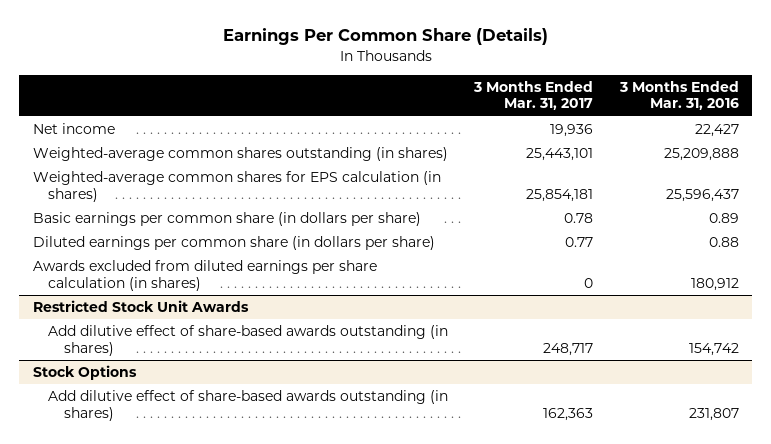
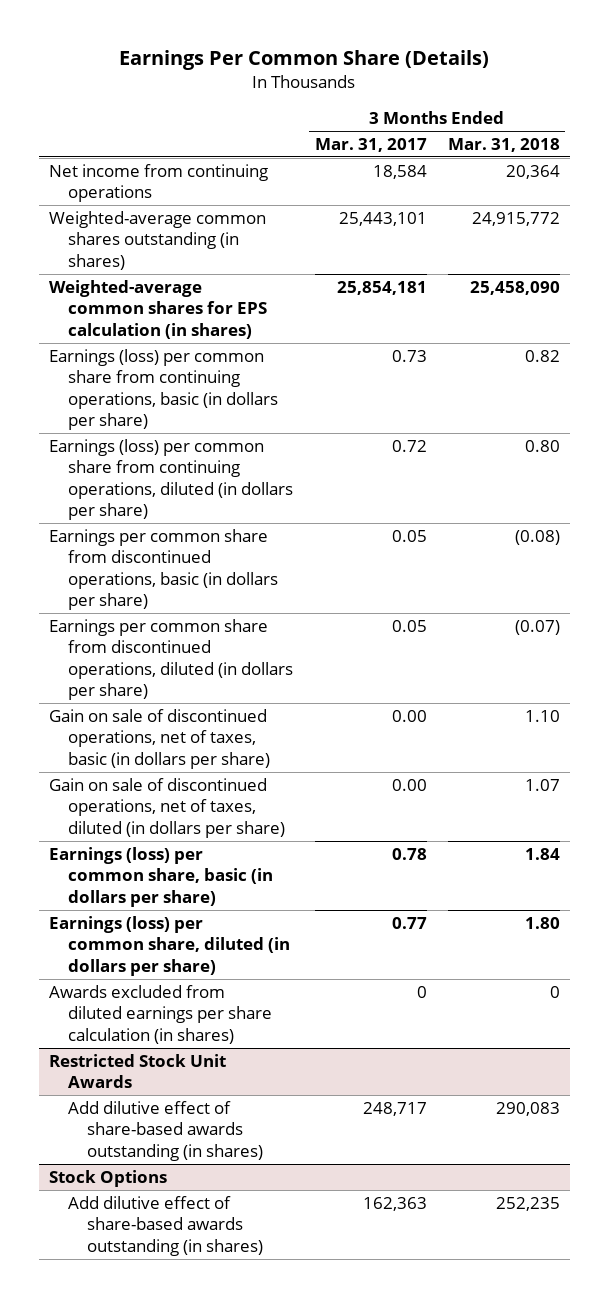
[618,81,739,111] 3 Months Ended Mar. 31, 2016 -> none
none -> [447,137,560,152] Mar. 31, 2018
[32,123,115,135] Net income -> none
none -> [49,163,269,203] Net income from continuing operations
none -> [49,348,279,431] Earnings (loss) per common share from continuing operations, basic (in dollars per share)
none -> [49,438,294,521] Earnings (loss) per common share from continuing operations, diluted (in dollars per share)
none -> [49,528,279,611] Earnings per common share from discontinued operations, basic (in dollars per share)
none -> [49,618,294,701] Earnings per common share from discontinued operations, diluted (in dollars per share)
none -> [49,708,271,769] Gain on sale of discontinued operations, net of taxes, basic (in dollars per share)
none -> [49,777,286,838] Gain on sale of discontinued operations, net of taxes, diluted (in dollars per share)
[32,212,421,227] Basic earnings per common share (in dollars per share) -> [49,846,274,907] Earnings (loss) per common share, basic (in dollars per share)
[32,236,435,251] Diluted earnings per common share (in dollars per share) -> [49,915,291,976] Earnings (loss) per common share, diluted (in dollars per share)

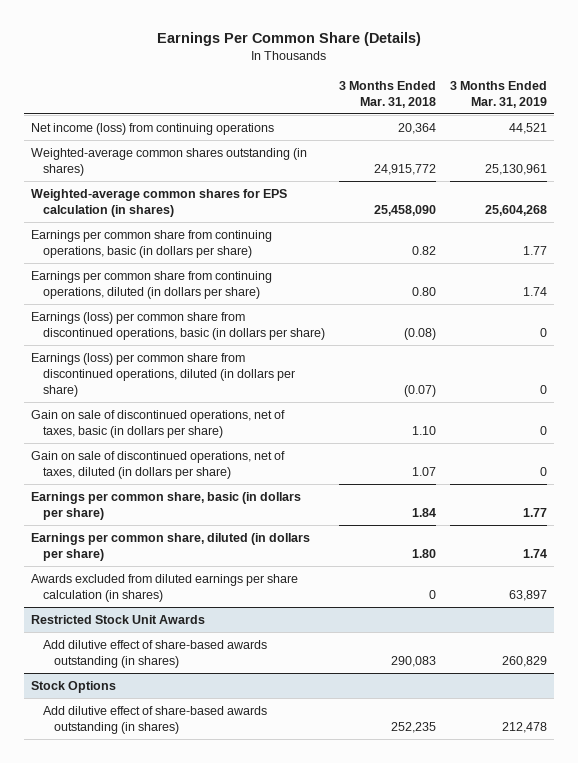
[314,137,427,152] Mar. 31, 2017 -> none
none -> [450,80,548,108] 3 Months Ended Mar. 31, 2019
[49,163,269,203] Net income from continuing operations -> [31,122,275,135] Net income (loss) from continuing operations
[49,348,279,431] Earnings (loss) per common share from continuing operations, basic (in dollars per share) -> [31,229,273,258] Earnings per common share from continuing operations, basic (in dollars per share)
[49,438,294,521] Earnings (loss) per common share from continuing operations, diluted (in dollars per share) -> [31,270,273,299] Earnings per common share from continuing operations, diluted (in dollars per share)
[49,528,279,611] Earnings per common share from discontinued operations, basic (in dollars per share) -> [31,311,325,340] Earnings (loss) per common share from discontinued operations, basic (in dollars per share)
[49,618,294,701] Earnings per common share from discontinued operations, diluted (in dollars per share) -> [31,352,295,397] Earnings (loss) per common share from discontinued operations, diluted (in dollars per share)
[49,846,274,907] Earnings (loss) per common share, basic (in dollars per share) -> [31,491,302,520] Earnings per common share, basic (in dollars per share)
[49,915,291,976] Earnings (loss) per common share, diluted (in dollars per share) -> [31,532,311,561] Earnings per common share, diluted (in dollars per share)

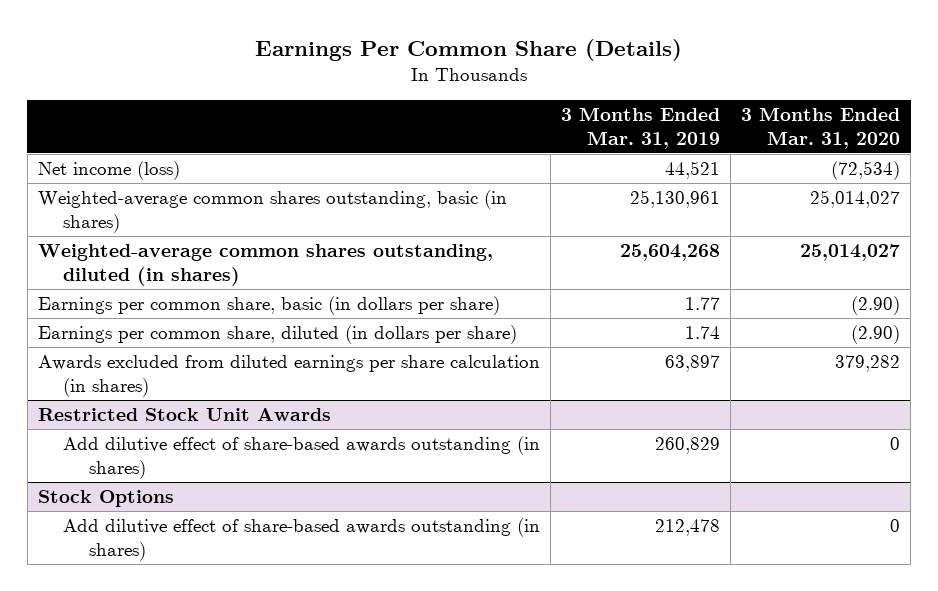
[338,80,436,108] 3 Months Ended Mar. 31, 2018 -> none
none -> [741,106,901,149] 3 Months Ended Mar. 31, 2020
[31,229,273,258] Earnings per common share from continuing operations, basic (in dollars per share) -> none
[31,270,273,299] Earnings per common share from continuing operations, diluted (in dollars per share) -> none
[31,311,325,340] Earnings (loss) per common share from discontinued operations, basic (in dollars per share) -> none
[31,352,295,397] Earnings (loss) per common share from discontinued operations, diluted (in dollars per share) -> none
[31,409,286,438] Gain on sale of discontinued operations, net of taxes, basic (in dollars per share) -> none
[31,450,286,479] Gain on sale of discontinued operations, net of taxes, diluted (in dollars per share) -> none
[31,122,275,135] Net income (loss) from continuing operations -> [37,160,180,180] Net income (loss)
[31,147,308,176] Weighted-average common shares outstanding (in shares) -> [37,189,507,234] Weighted-average common shares outstanding, basic (in shares)
[31,188,288,217] Weighted-average common shares for EPS calculation (in shares) -> [37,243,493,287] Weighted-average common shares outstanding, diluted (in shares)

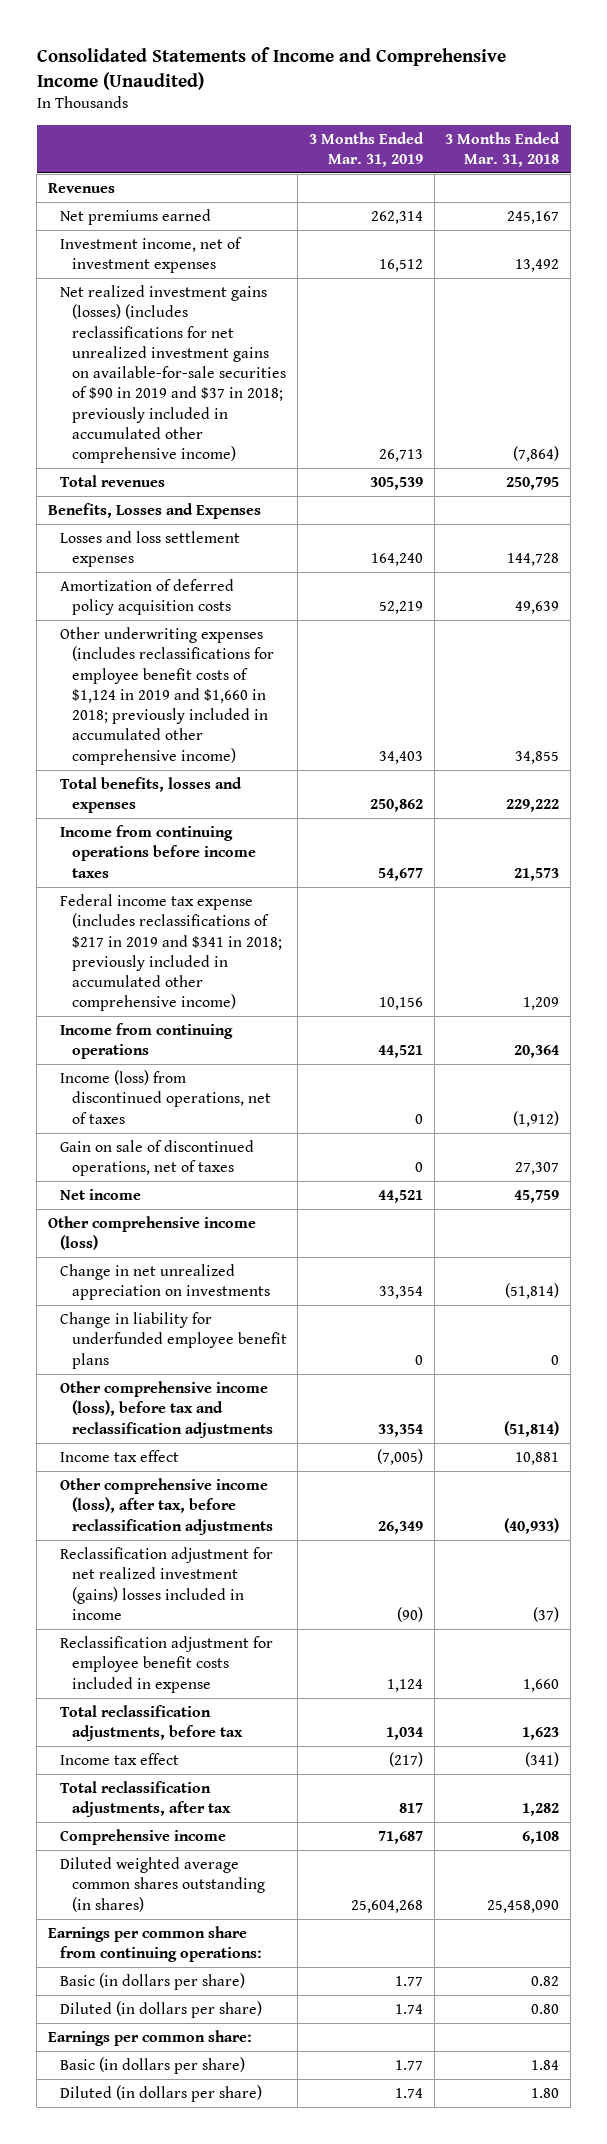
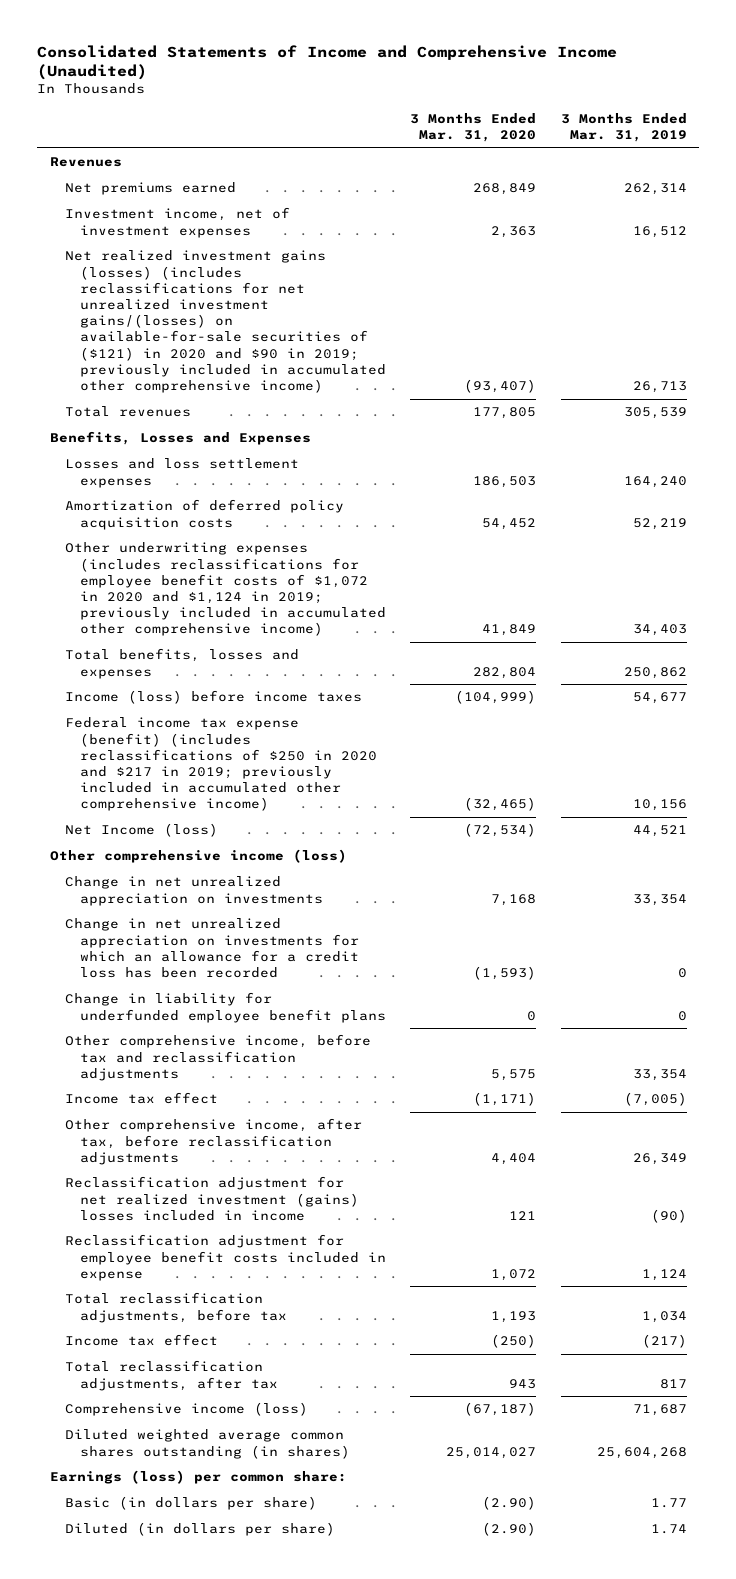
[445,131,561,167] 3 Months Ended Mar. 31, 2018 -> none
none -> [410,112,537,143] 3 Months Ended Mar. 31, 2020
[59,284,286,464] Net realized investment gains (losses) (includes reclassifications for net unrealized investment gains on available-for-sale securities of $90 in 2019 and $37 in 2018; previously included in accumulated other comprehensive income) -> [64,250,386,394] Net realized investment gains (losses) (includes reclassifications for net unrealized investment gains/(losses) on available-for-sale securities of ($121) in 2020 and $90 in 2019; previously included in accumulated other comprehensive income)
[59,626,274,765] Other underwriting expenses (includes reclassifications for employee benefit costs of $1,124 in 2019 and $1,660 in 2018; previously included in accumulated other comprehensive income) -> [64,542,386,637] Other underwriting expenses (includes reclassifications for employee benefit costs of $1,072 in 2020 and $1,124 in 2019; previously included in accumulated other comprehensive income)
[59,1022,233,1060] Income from continuing operations -> none
[59,1069,271,1124] Income (loss) from discontinued operations, net of taxes -> none
[59,1139,254,1177] Gain on sale of discontinued operations, net of taxes -> none
[59,824,256,878] Income from continuing operations before income taxes -> [64,690,362,705] Income (loss) before income taxes
[59,893,282,1012] Federal income tax expense (includes reclassifications of $217 in 2019 and $341 in 2018; previously included in accumulated other comprehensive income) -> [64,717,377,812] Federal income tax expense (benefit) (includes reclassifications of $250 in 2020 and $217 in 2019; previously included in accumulated other comprehensive income)
[59,1188,141,1200] Net income -> [64,823,218,838] Net Income (loss)
none -> [64,918,359,979] Change in net unrealized appreciation on investments for which an allowance for a credit loss has been recorded
[59,1380,273,1438] Other comprehensive income (loss), before tax and reclassification adjustments -> [64,1034,371,1081] Other comprehensive income, before tax and reclassification adjustments
[59,1477,273,1535] Other comprehensive income (loss), after tax, before reclassification adjustments -> [64,1118,362,1165] Other comprehensive income, after tax, before reclassification adjustments
[59,1828,226,1845] Comprehensive income -> [64,1402,308,1417] Comprehensive income (loss)
[48,1925,262,1963] Earnings per common share from continuing operations: -> none
[59,1972,245,1990] Basic (in dollars per share) -> none
[59,2000,262,2018] Diluted (in dollars per share) -> none
[48,2029,253,2046] Earnings per common share: -> [49,1470,347,1485] Earnings (loss) per common share:

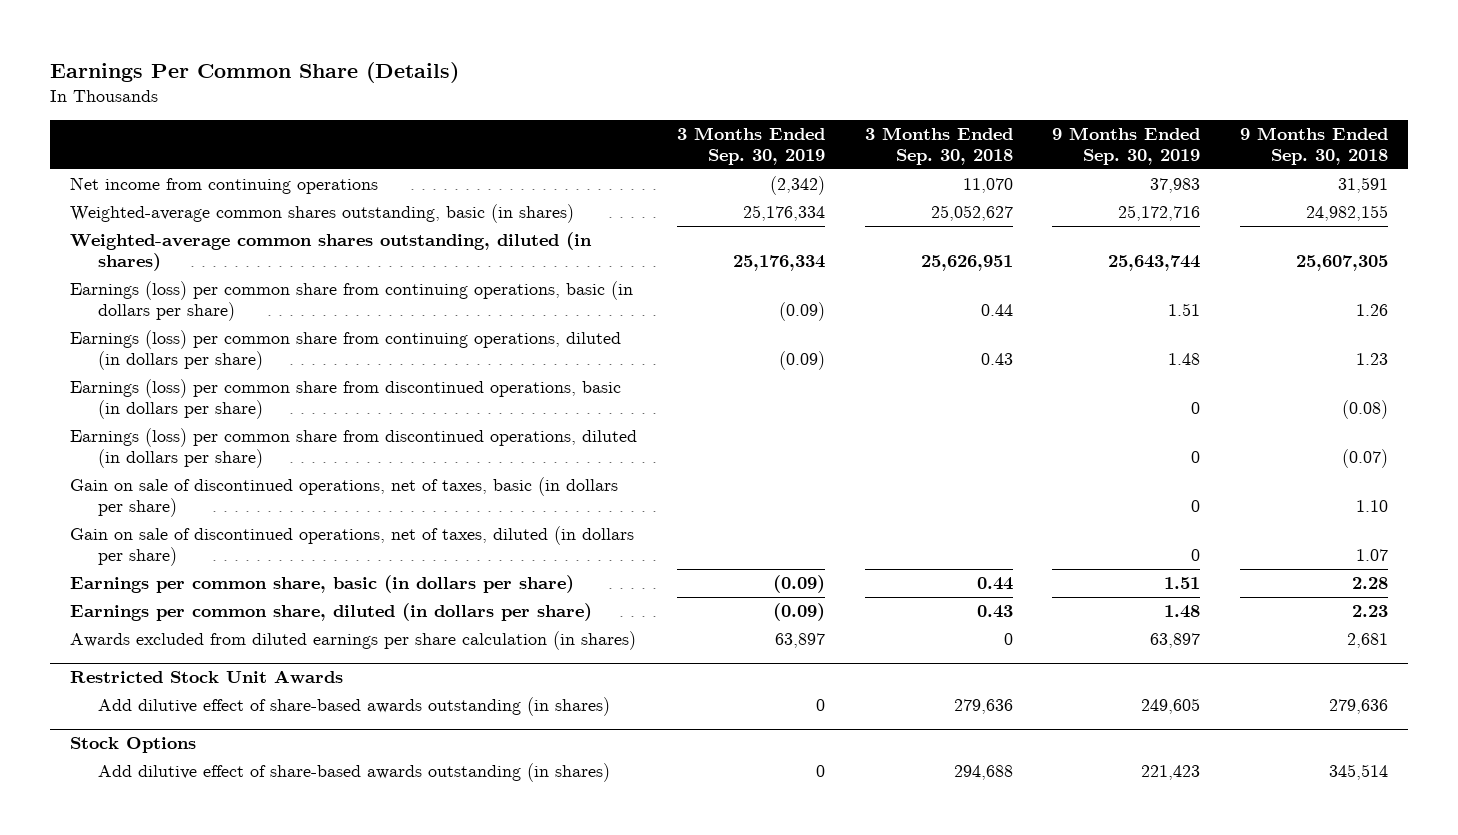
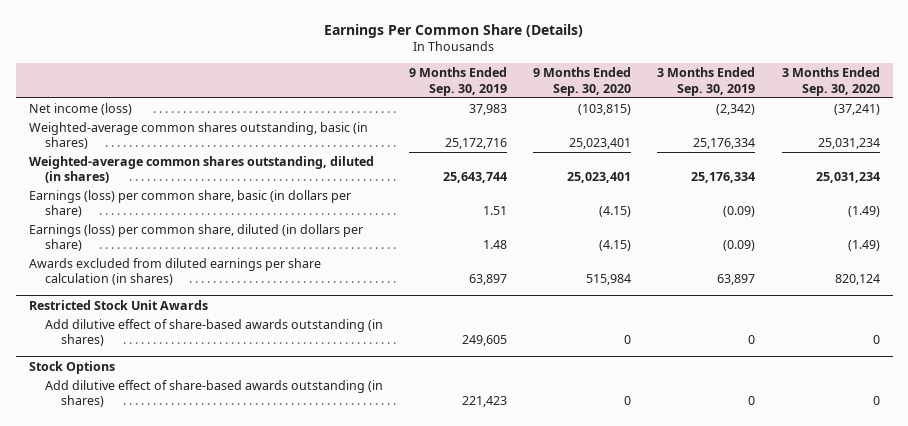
[864,126,1013,165] 3 Months Ended Sep. 30, 2018 -> none
[1240,126,1389,165] 9 Months Ended Sep. 30, 2018 -> none
none -> [533,67,632,96] 9 Months Ended Sep. 30, 2020
none -> [781,67,880,96] 3 Months Ended Sep. 30, 2020
[70,176,379,194] Net income from continuing operations -> [28,102,132,115] Net income (loss)
[70,280,634,321] Earnings (loss) per common share from continuing operations, basic (in dollars per share) -> none
[70,329,622,370] Earnings (loss) per common share from continuing operations, diluted (in dollars per share) -> none
[70,378,622,419] Earnings (loss) per common share from discontinued operations, basic (in dollars per share) -> none
[70,427,638,468] Earnings (loss) per common share from discontinued operations, diluted (in dollars per share) -> none
[70,476,619,517] Gain on sale of discontinued operations, net of taxes, basic (in dollars per share) -> none
[70,525,635,566] Gain on sale of discontinued operations, net of taxes, diluted (in dollars per share) -> none
[70,574,575,593] Earnings per common share, basic (in dollars per share) -> [28,189,351,218] Earnings (loss) per common share, basic (in dollars per share)
[70,602,593,621] Earnings per common share, diluted (in dollars per share) -> [28,223,363,252] Earnings (loss) per common share, diluted (in dollars per share)

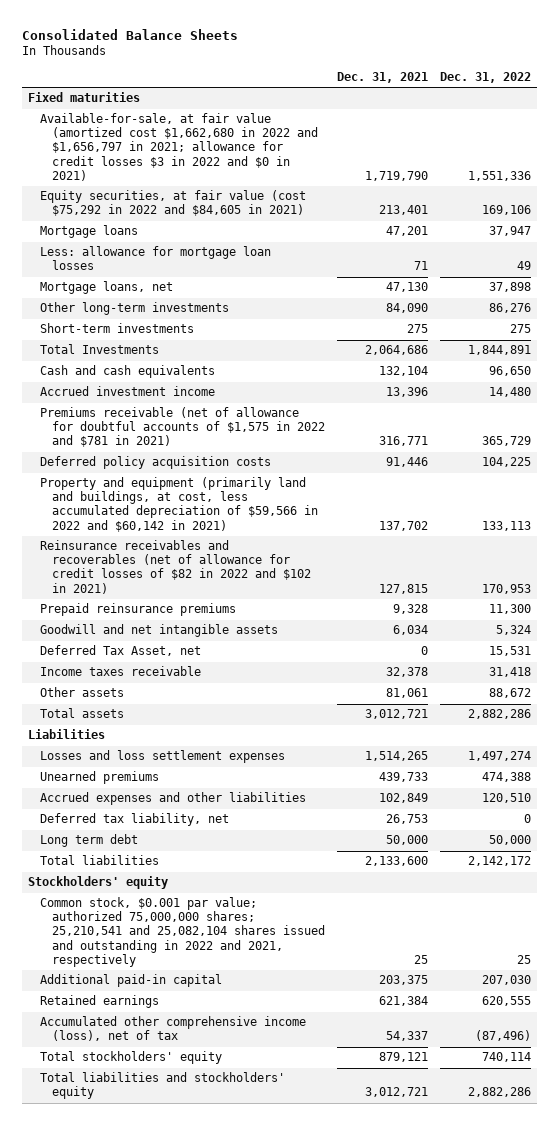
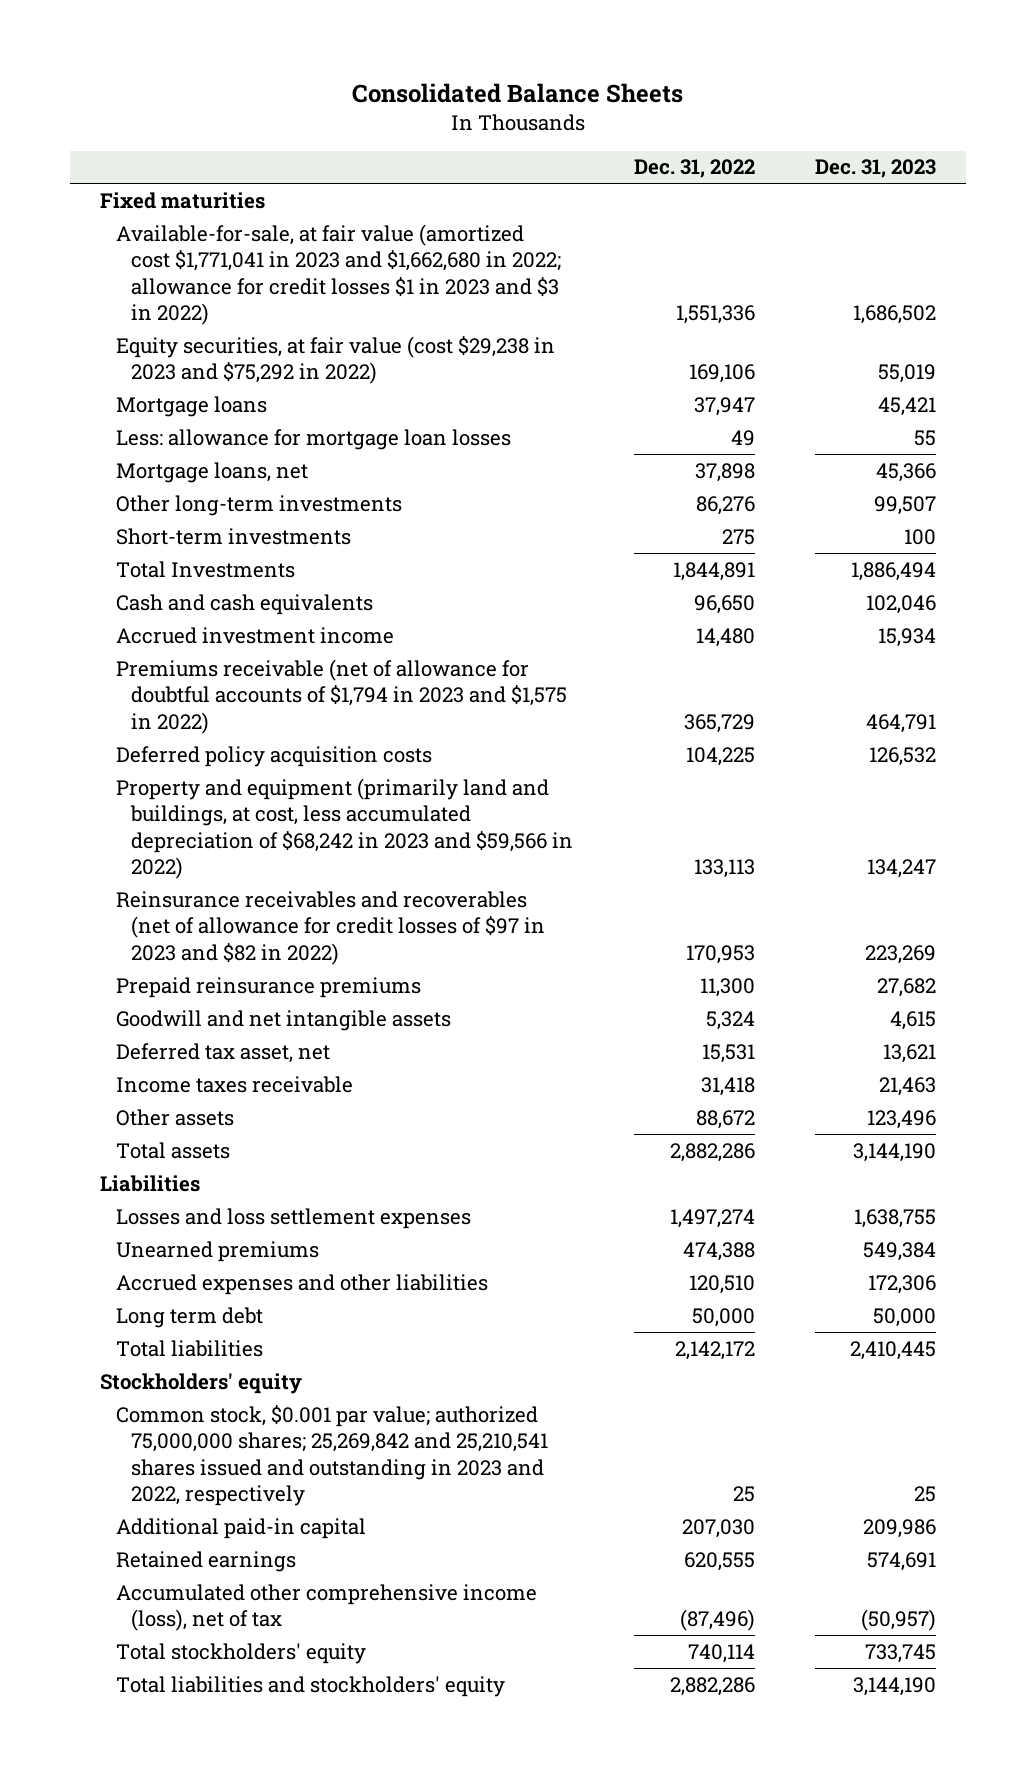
[337,72,429,84] Dec. 31, 2021 -> none
none -> [815,159,937,179] Dec. 31, 2023
[40,113,318,181] Available-for-sale, at fair value (amortized cost $1,662,680 in 2022 and $1,656,797 in 2021; allowance for credit losses $3 in 2022 and $0 in 2021) -> [115,223,562,326] Available-for-sale, at fair value (amortized cost $1,771,041 in 2023 and $1,662,680 in 2022; allowance for credit losses $1 in 2023 and $3 in 2022)
[40,190,307,217] Equity securities, at fair value (cost $75,292 in 2022 and $84,605 in 2021) -> [115,335,555,385] Equity securities, at fair value (cost $29,238 in 2023 and $75,292 in 2022)
[40,407,325,448] Premiums receivable (net of allowance for doubtful accounts of $1,575 in 2022 and $781 in 2021) -> [115,658,568,734] Premiums receivable (net of allowance for doubtful accounts of $1,794 in 2023 and $1,575 in 2022)
[40,477,318,532] Property and equipment (primarily land and buildings, at cost, less accumulated depreciation of $59,566 in 2022 and $60,142 in 2021) -> [115,777,574,880] Property and equipment (primarily land and buildings, at cost, less accumulated depreciation of $68,242 in 2023 and $59,566 in 2022)
[40,540,311,594] Reinsurance receivables and recoverables (net of allowance for credit losses of $82 in 2022 and $102 in 2021) -> [115,890,546,965] Reinsurance receivables and recoverables (net of allowance for credit losses of $97 in 2023 and $82 in 2022)
[40,645,202,657] Deferred Tax Asset, net -> [115,1042,330,1063] Deferred tax asset, net
[40,813,230,827] Deferred tax liability, net -> none
[40,897,325,967] Common stock, $0.001 par value; authorized 75,000,000 shares; 25,210,541 and 25,082,104 shares issued and outstanding in 2022 and 2021, respectively -> [115,1404,549,1507] Common stock, $0.001 par value; authorized 75,000,000 shares; 25,269,842 and 25,210,541 shares issued and outstanding in 2023 and 2022, respectively

